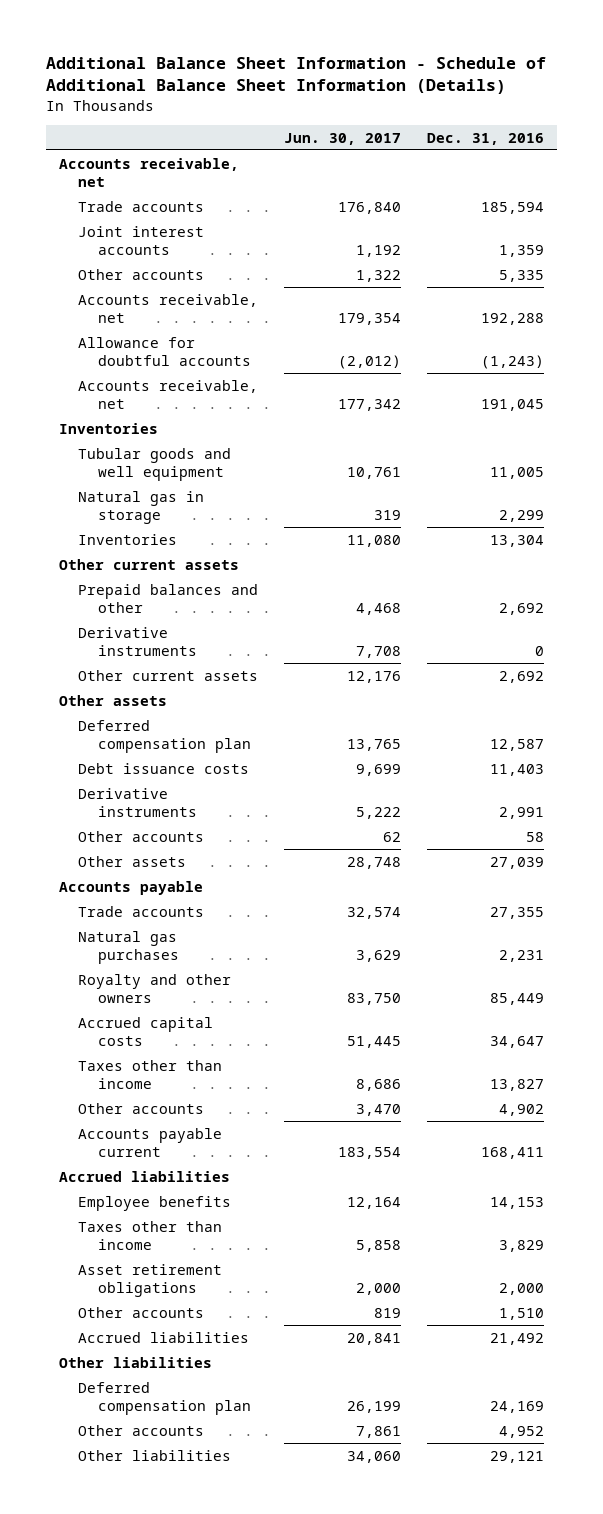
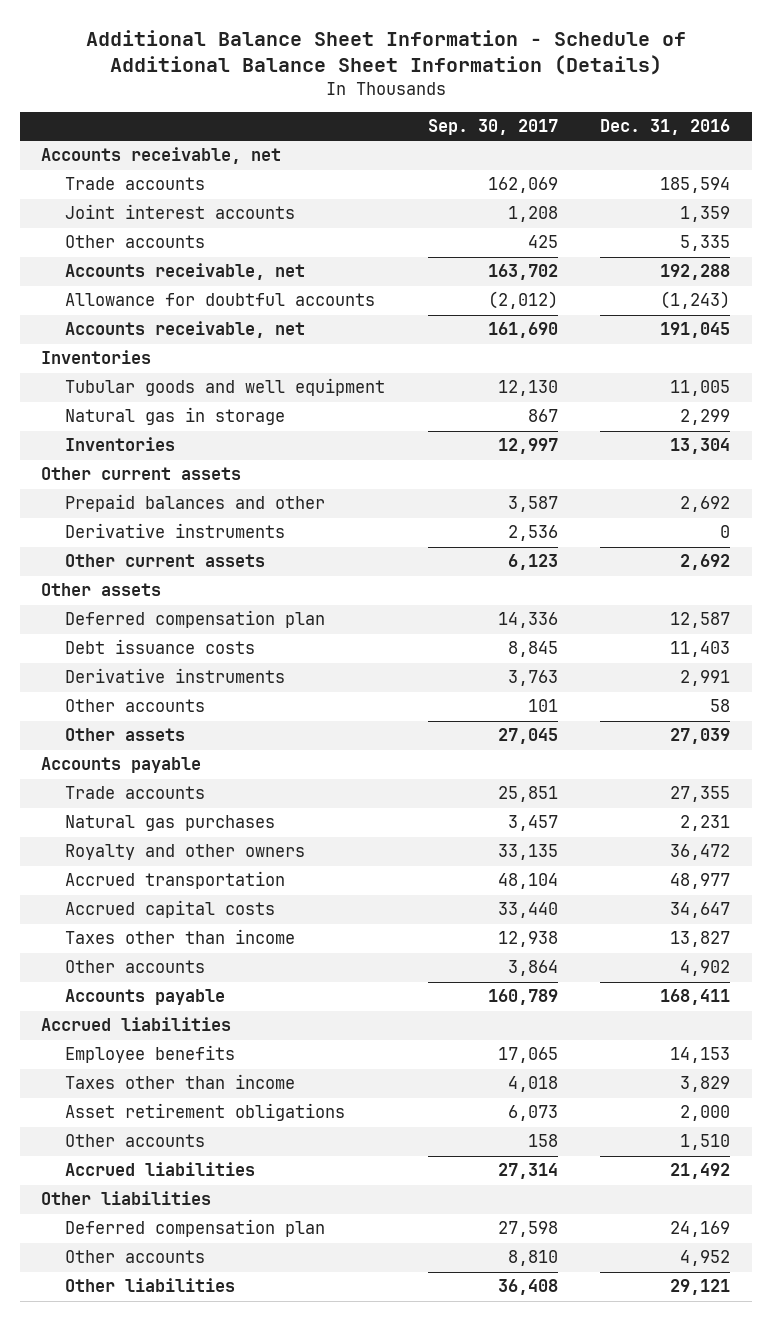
[284,132,402,145] Jun. 30, 2017 -> none
none -> [427,119,558,136] Sep. 30, 2017
[490,993,545,1006] 85,449 -> [670,844,731,861] 36,472
none -> [64,871,285,890] Accrued transportation
[78,1127,223,1158] Accounts payable current -> [64,989,225,1006] Accounts payable

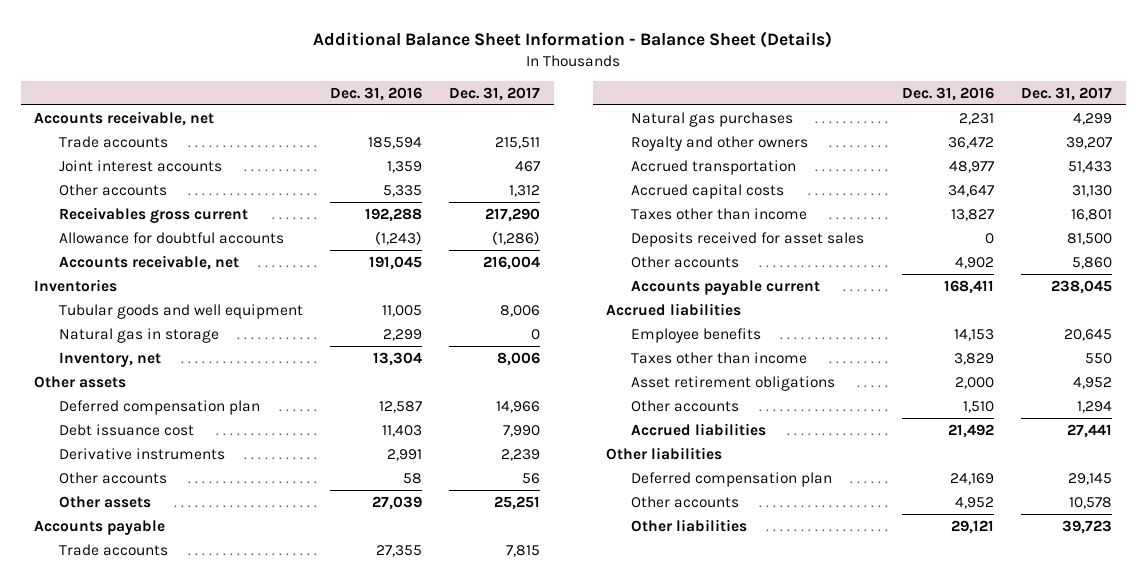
[85,30,686,76] Additional Balance Sheet Information - Schedule of Additional Balance Sheet Information (Details) -> [313,30,833,48] Additional Balance Sheet Information - Balance Sheet (Details)
[427,119,558,136] Sep. 30, 2017 -> none
none -> [449,86,541,101] Dec. 31, 2017
[64,263,305,281] Accounts receivable, net -> [58,206,248,223] Receivables gross current
[41,467,242,481] Other current assets -> none
[64,494,325,513] Prepaid balances and other -> none
[64,523,285,539] Derivative instruments -> none
[64,554,265,568] Other current assets -> none
[64,437,175,452] Inventories -> [58,351,161,367] Inventory, net
[64,639,255,655] Debt issuance costs -> [58,423,194,436] Debt issuance cost
none -> [630,231,864,247] Deposits received for asset sales
[64,989,225,1006] Accounts payable -> [630,279,820,295] Accounts payable current

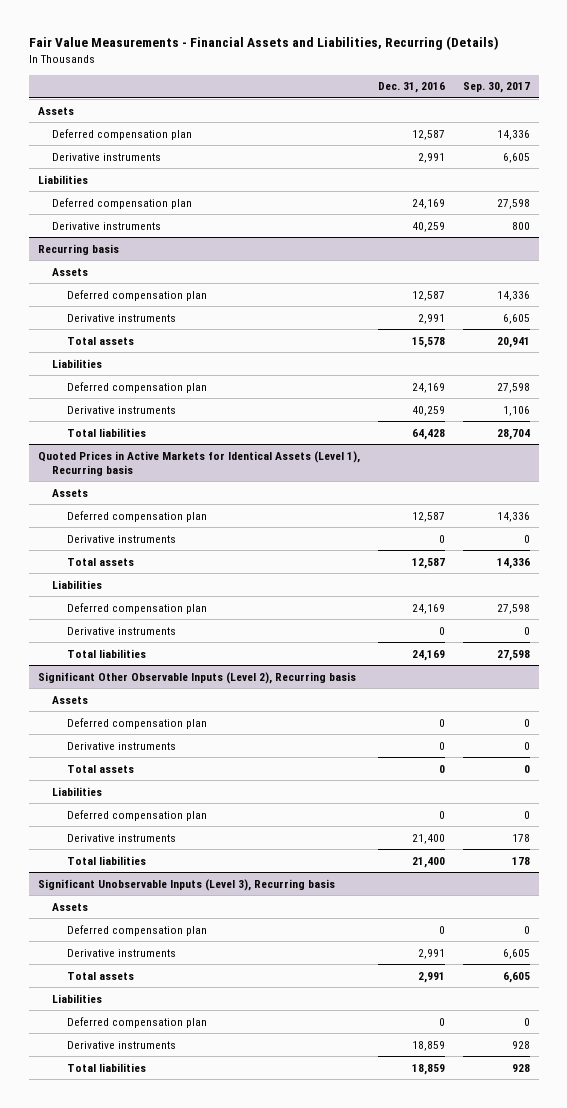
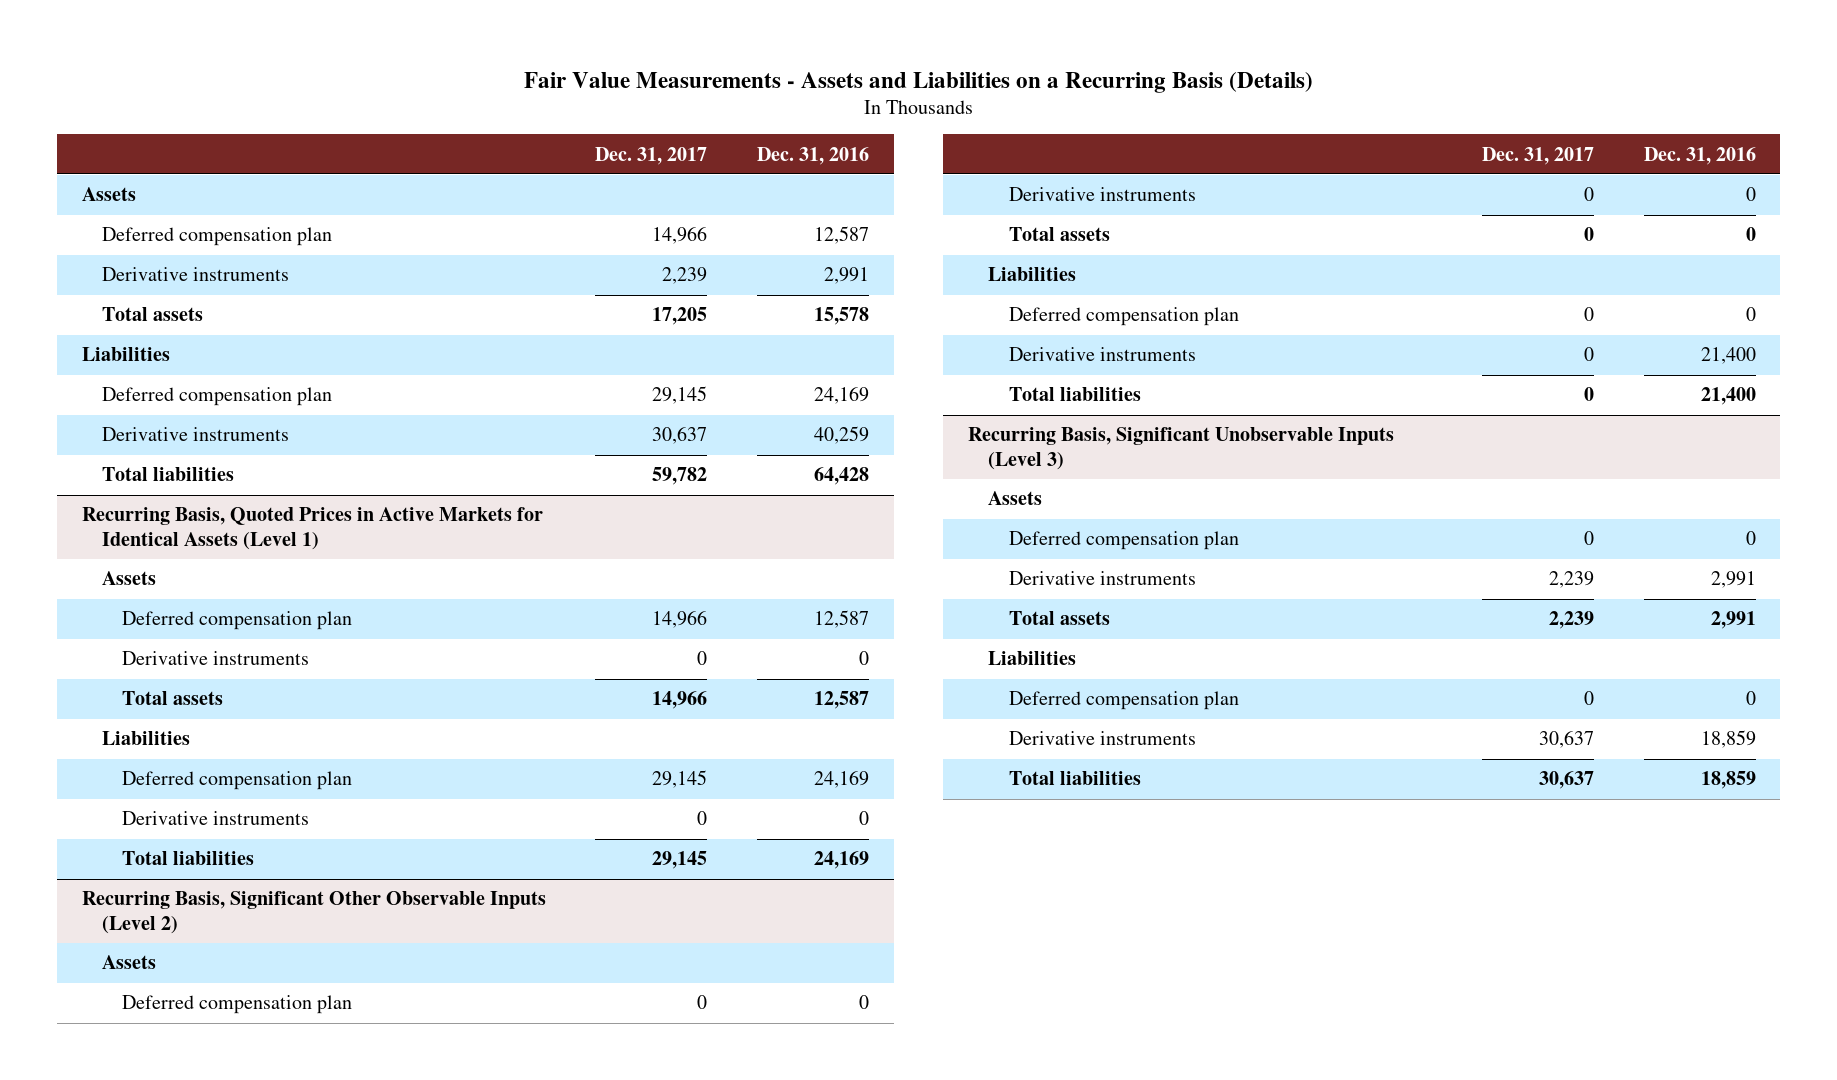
[28,36,499,51] Fair Value Measurements - Financial Assets and Liabilities, Recurring (Details) -> [523,71,1313,93] Fair Value Measurements - Assets and Liabilities on a Recurring Basis (Details)
[462,82,530,94] Sep. 30, 2017 -> none
none -> [595,146,708,165] Dec. 31, 2017
[37,174,88,184] Liabilities -> none
[52,197,193,209] Deferred compensation plan -> none
[52,221,162,230] Derivative instruments -> none
[37,243,119,255] Recurring basis -> none
[52,267,89,276] Assets -> none
[66,289,207,301] Deferred compensation plan -> none
[66,313,176,322] Derivative instruments -> none
[37,450,360,476] Quoted Prices in Active Markets for Identical Assets (Level 1), Recurring basis -> [81,507,543,550] Recurring Basis, Quoted Prices in Active Markets for Identical Assets (Level 1)
[37,671,356,684] Significant Other Observable Inputs (Level 2), Recurring basis -> [81,891,546,934] Recurring Basis, Significant Other Observable Inputs (Level 2)
[37,878,335,891] Significant Unobservable Inputs (Level 3), Recurring basis -> [968,427,1395,470] Recurring Basis, Significant Unobservable Inputs (Level 3)

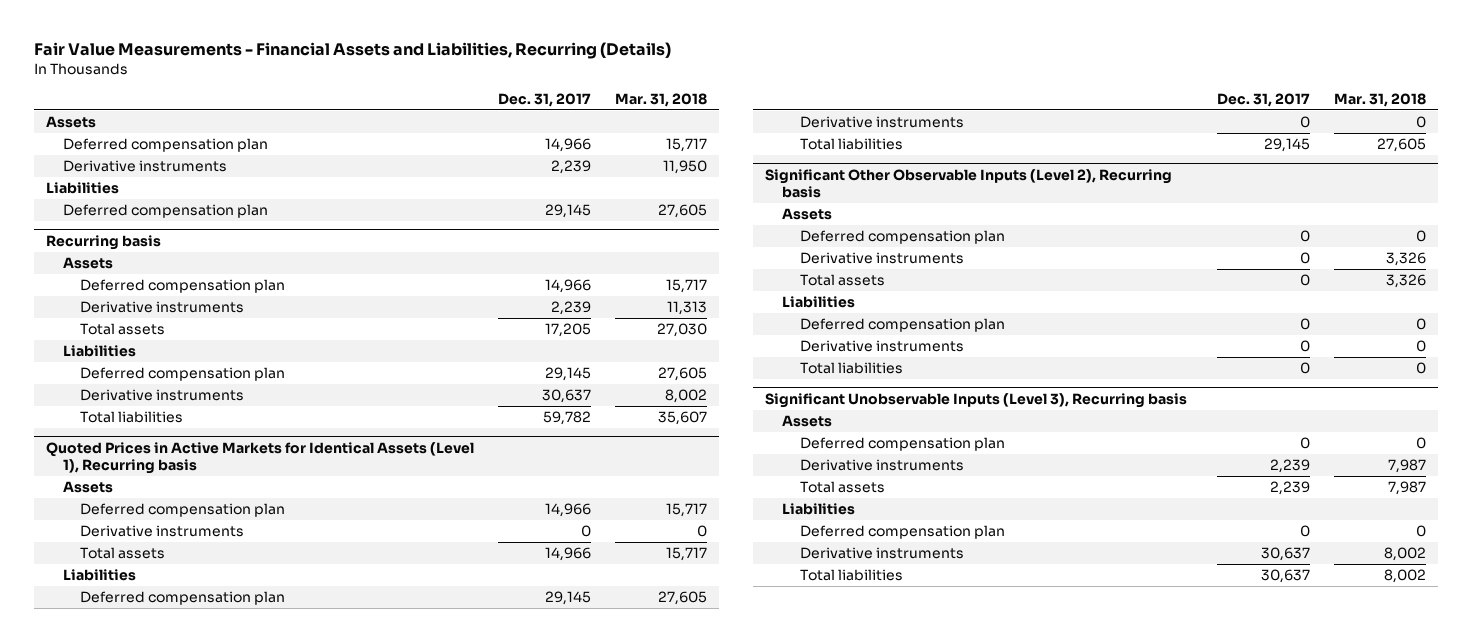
[523,71,1313,93] Fair Value Measurements - Assets and Liabilities on a Recurring Basis (Details) -> [33,42,671,60] Fair Value Measurements - Financial Assets and Liabilities, Recurring (Details)
[756,146,869,165] Dec. 31, 2016 -> none
none -> [614,92,707,107] Mar. 31, 2018
none -> [45,182,119,195] Liabilities
none -> [63,204,269,219] Deferred compensation plan
none -> [45,234,161,250] Recurring basis
none -> [63,257,114,270] Assets
none -> [80,279,286,294] Deferred compensation plan
none -> [80,301,245,314] Derivative instruments
[81,507,543,550] Recurring Basis, Quoted Prices in Active Markets for Identical Assets (Level 1) -> [45,441,474,474] Quoted Prices in Active Markets for Identical Assets (Level 1), Recurring basis
[81,891,546,934] Recurring Basis, Significant Other Observable Inputs (Level 2) -> [764,168,1172,198] Significant Other Observable Inputs (Level 2), Recurring basis
[968,427,1395,470] Recurring Basis, Significant Unobservable Inputs (Level 3) -> [764,392,1187,408] Significant Unobservable Inputs (Level 3), Recurring basis

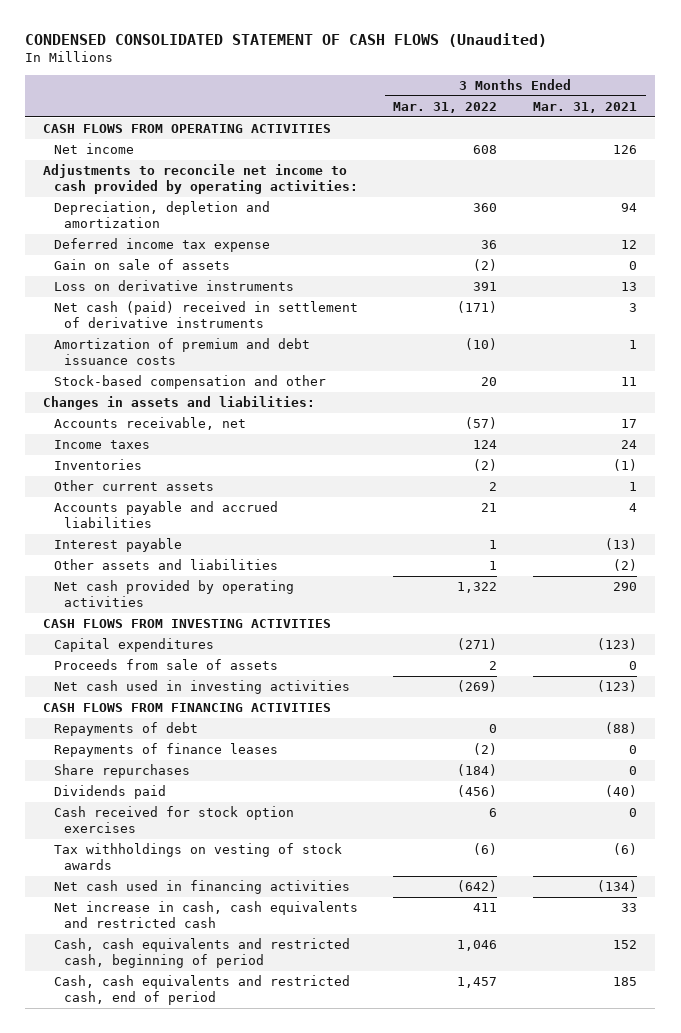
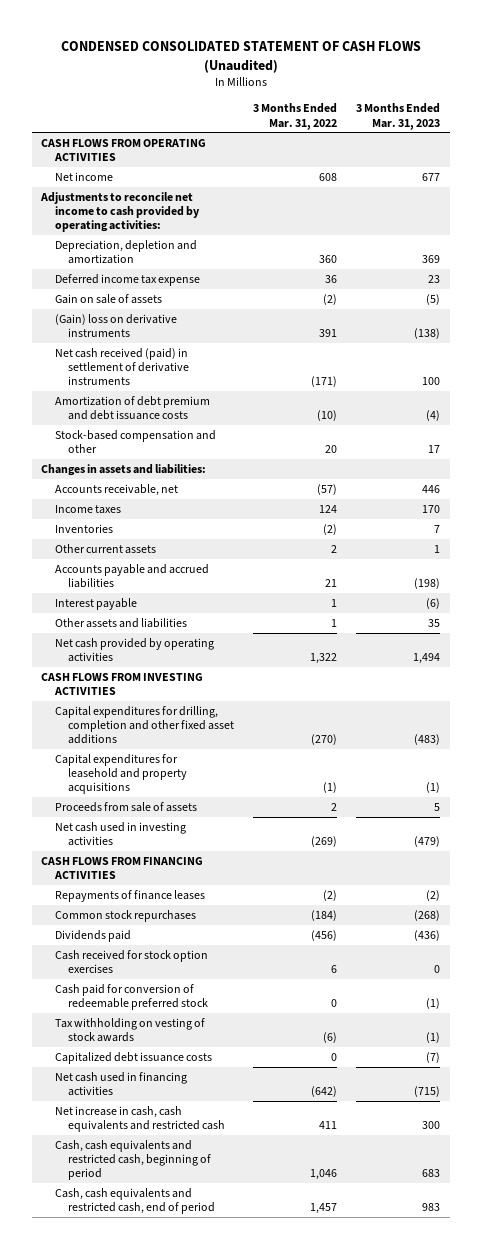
[533,101,638,113] Mar. 31, 2021 -> none
none -> [356,103,441,130] 3 Months Ended Mar. 31, 2023
[53,280,294,292] Loss on derivative instruments -> [54,313,177,338] (Gain) loss on derivative instruments
[53,301,358,329] Net cash (paid) received in settlement of derivative instruments -> [54,347,189,386] Net cash received (paid) in settlement of derivative instruments
[53,338,310,366] Amortization of premium and debt issuance costs -> [54,395,210,421] Amortization of debt premium and debt issuance costs
[53,638,214,653] Capital expenditures -> [54,705,234,745] Capital expenditures for drilling, completion and other fixed asset additions
[457,638,498,651] (271) -> [311,734,338,746] (270)
none -> [54,753,187,795] Capital expenditures for leasehold and property acquisitions
[53,722,198,737] Repayments of debt -> none
[53,764,190,779] Share repurchases -> [54,909,196,922] Common stock repurchases
none -> [54,983,208,1011] Cash paid for conversion of redeemable preferred stock
[53,843,342,871] Tax withholdings on vesting of stock awards -> [54,1017,205,1043] Tax withholding on vesting of stock awards
none -> [54,1051,212,1064] Capitalized debt issuance costs

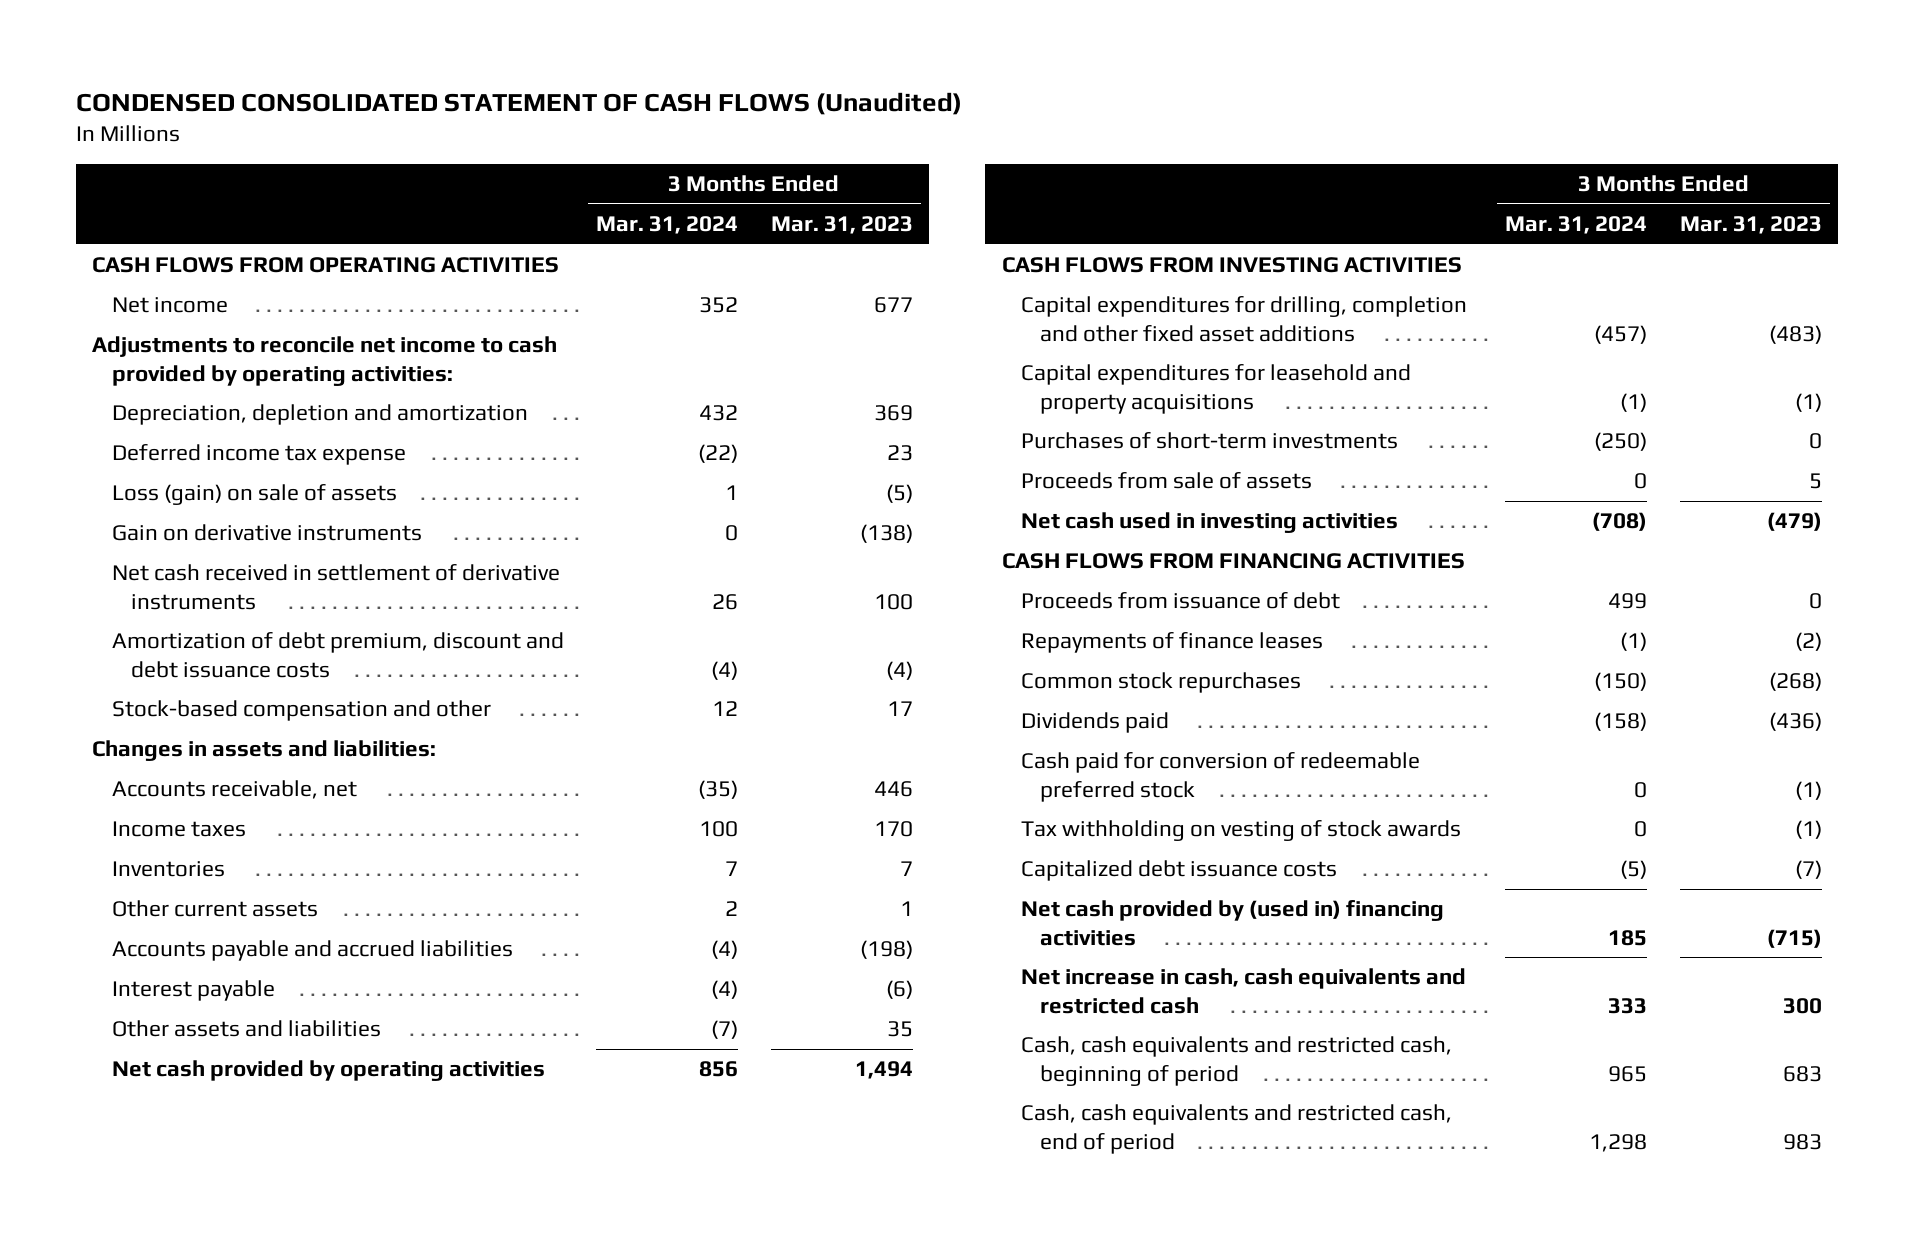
[253,103,338,130] 3 Months Ended Mar. 31, 2022 -> none
none -> [596,216,739,235] Mar. 31, 2024
[54,293,162,304] Gain on sale of assets -> [111,484,397,506] Loss (gain) on sale of assets
[54,313,177,338] (Gain) loss on derivative instruments -> [111,524,422,542] Gain on derivative instruments
[54,347,189,386] Net cash received (paid) in settlement of derivative instruments -> [111,564,560,610] Net cash received in settlement of derivative instruments
[54,395,210,421] Amortization of debt premium and debt issuance costs -> [111,632,564,678] Amortization of debt premium, discount and debt issuance costs
none -> [1020,432,1398,450] Purchases of short-term investments
none -> [1020,592,1340,610] Proceeds from issuance of debt
[54,949,208,974] Cash received for stock option exercises -> none
[54,1071,187,1097] Net cash used in financing activities -> [1020,900,1444,946] Net cash provided by (used in) financing activities

